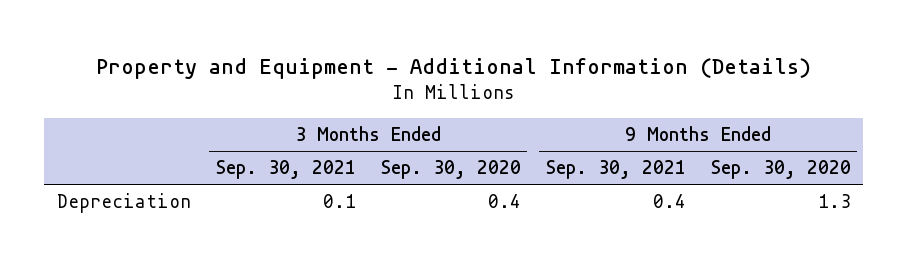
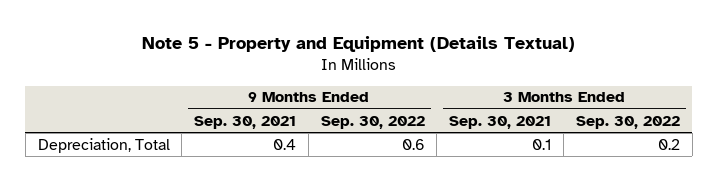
[95,57,811,79] Property and Equipment - Additional Information (Details) -> [141,36,575,53] Note 5 - Property and Equipment (Details Textual)
[380,160,521,180] Sep. 30, 2020 -> none
[710,160,851,180] Sep. 30, 2020 -> none
none -> [320,115,425,129] Sep. 30, 2022
none -> [575,115,680,129] Sep. 30, 2022
[56,193,191,214] Depreciation -> [37,137,170,153] Depreciation, Total

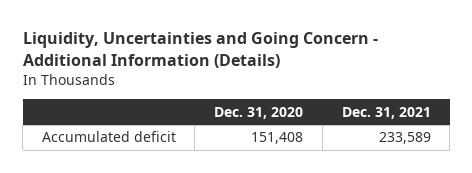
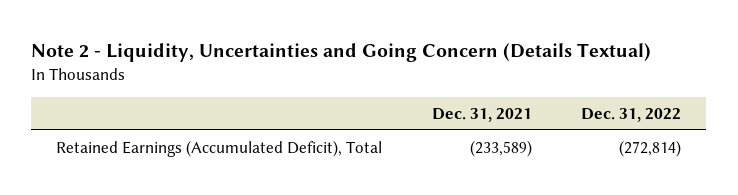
[22,32,378,69] Liquidity, Uncertainties and Going Concern - Additional Information (Details) -> [31,43,652,63] Note 2 - Liquidity, Uncertainties and Going Concern (Details Textual)
[214,106,304,119] Dec. 31, 2020 -> none
none -> [581,107,682,122] Dec. 31, 2022
[41,131,176,143] Accumulated deficit -> [56,140,383,158] Retained Earnings (Accumulated Deficit), Total
[378,132,431,145] 233,589 -> [469,140,532,158] (233,589)

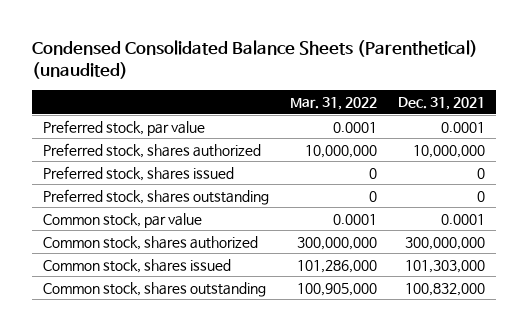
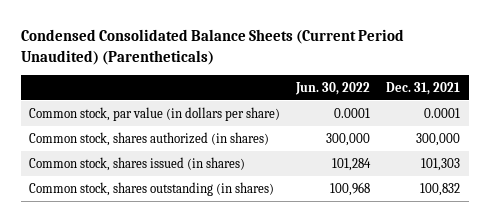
[31,40,478,80] Condensed Consolidated Balance Sheets (Parenthetical) (unaudited) -> [20,29,404,65] Condensed Consolidated Balance Sheets (Current Period Unaudited) (Parentheticals)
[289,97,377,111] Mar. 31, 2022 -> none
none -> [295,81,371,95] Jun. 30, 2022
[42,119,205,136] Preferred stock, par value -> none
[42,142,261,158] Preferred stock, shares authorized -> none
[42,165,234,181] Preferred stock, shares issued -> none
[42,188,269,205] Preferred stock, shares outstanding -> none
[42,212,202,228] Common stock, par value -> [28,107,280,122] Common stock, par value (in dollars per share)
[42,235,258,250] Common stock, shares authorized -> [28,132,269,147] Common stock, shares authorized (in shares)
[405,236,486,250] 300,000,000 -> [416,133,461,147] 300,000
[42,258,231,273] Common stock, shares issued -> [28,157,245,172] Common stock, shares issued (in shares)
[405,259,486,273] 101,303,000 -> [421,158,461,172] 101,303
[42,281,266,297] Common stock, shares outstanding -> [28,182,274,197] Common stock, shares outstanding (in shares)
[405,282,486,296] 100,832,000 -> [420,183,461,197] 100,832

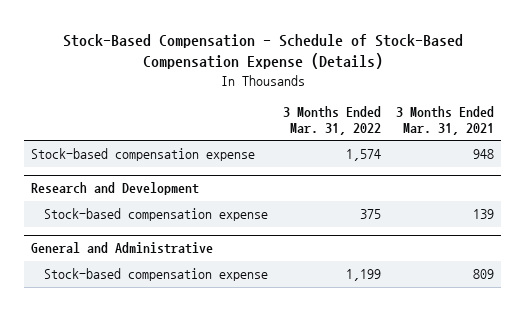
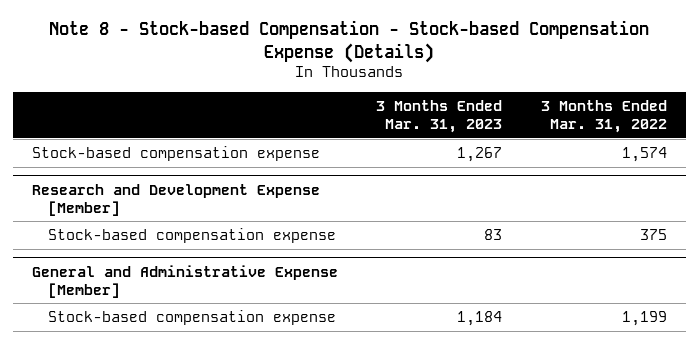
[62,34,463,70] Stock-Based Compensation - Schedule of Stock-Based Compensation Expense (Details) -> [49,20,650,63] Note 8 - Stock-based Compensation - Stock-based Compensation Expense (Details)
[395,105,494,135] 3 Months Ended Mar. 31, 2021 -> none
none -> [376,100,503,133] 3 Months Ended Mar. 31, 2023
[31,182,200,196] Research and Development -> [31,183,320,216] Research and Development Expense [Member]
[31,242,214,255] General and Administrative -> [31,264,338,298] General and Administrative Expense [Member]

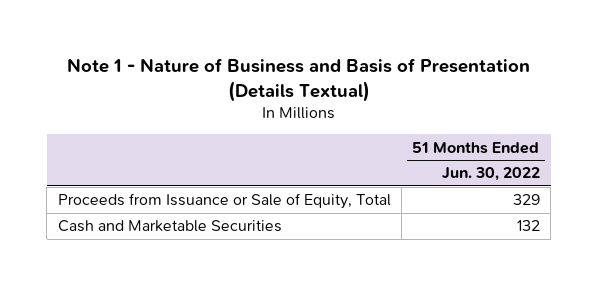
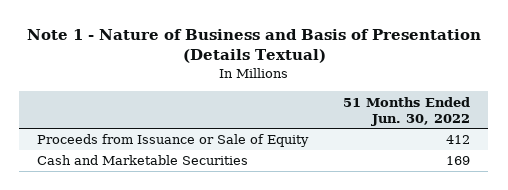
[57,193,391,210] Proceeds from Issuance or Sale of Equity, Total -> [37,134,310,148] Proceeds from Issuance or Sale of Equity
[512,194,540,206] 329 -> [446,135,471,145] 412
[516,220,540,232] 132 -> [446,156,471,166] 169

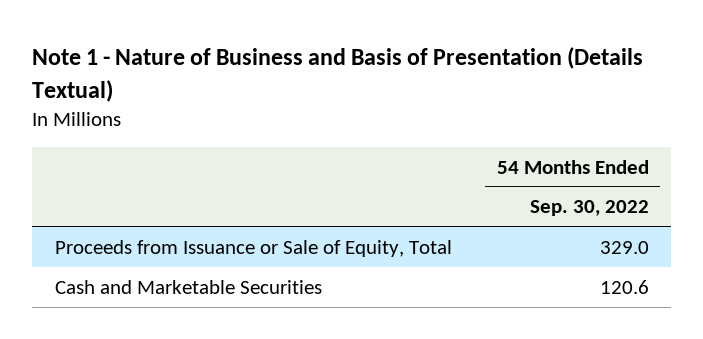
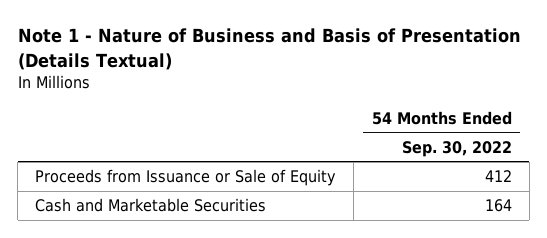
[54,239,452,257] Proceeds from Issuance or Sale of Equity, Total -> [35,169,337,187] Proceeds from Issuance or Sale of Equity
[599,240,649,254] 329.0 -> [484,170,512,183] 412
[599,279,649,294] 120.6 -> [484,199,512,213] 164

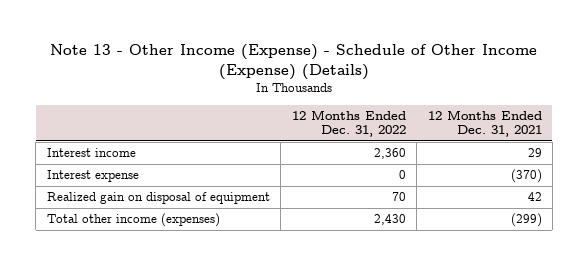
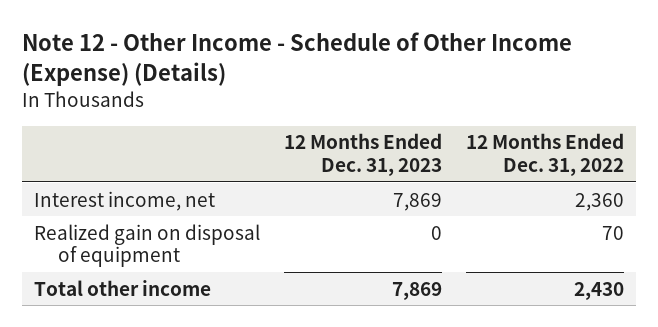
[50,44,538,81] Note 13 - Other Income (Expense) - Schedule of Other Income (Expense) (Details) -> [21,32,572,86] Note 12 - Other Income - Schedule of Other Income (Expense) (Details)
[427,109,542,138] 12 Months Ended Dec. 31, 2021 -> none
none -> [283,133,442,176] 12 Months Ended Dec. 31, 2023
[46,170,139,183] Interest expense -> none
[46,148,136,158] Interest income -> [33,190,215,211] Interest income, net
[46,213,220,228] Total other income (expenses) -> [33,279,211,296] Total other income

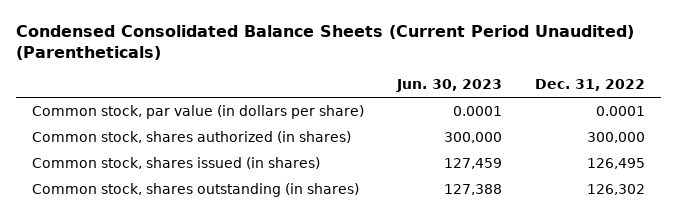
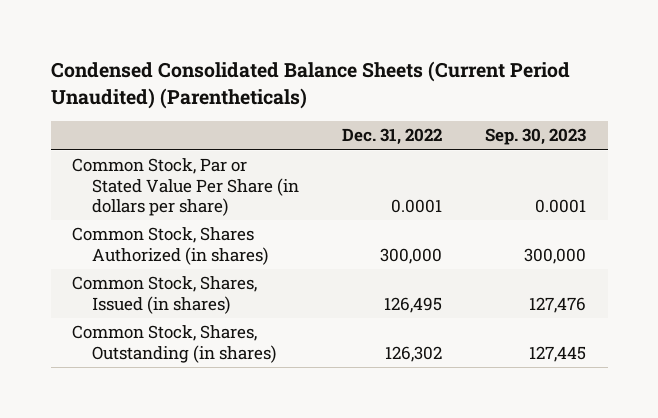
[395,79,502,93] Jun. 30, 2023 -> none
none -> [485,128,587,146] Sep. 30, 2023
[32,104,365,119] Common stock, par value (in dollars per share) -> [72,158,300,216] Common Stock, Par or Stated Value Per Share (in dollars per share)
[32,130,352,143] Common stock, shares authorized (in shares) -> [72,227,269,265] Common Stock, Shares Authorized (in shares)
[32,156,321,169] Common stock, shares issued (in shares) -> [72,276,258,314] Common Stock, Shares, Issued (in shares)
[32,182,360,197] Common stock, shares outstanding (in shares) -> [72,325,277,363] Common Stock, Shares, Outstanding (in shares)

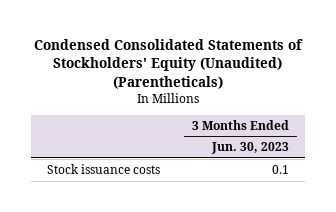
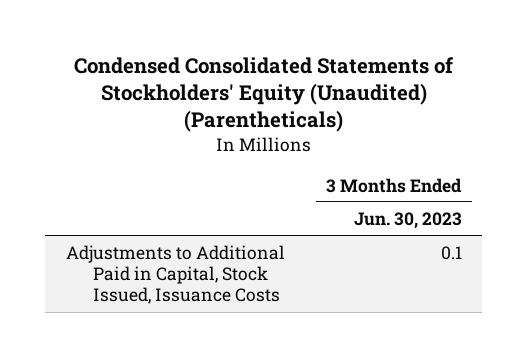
[47,164,161,175] Stock issuance costs -> [66,244,286,305] Adjustments to Additional Paid in Capital, Stock Issued, Issuance Costs

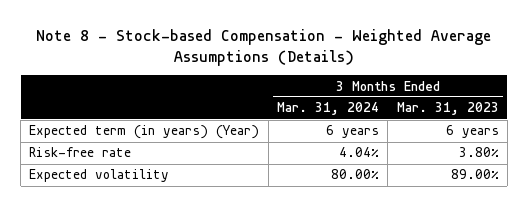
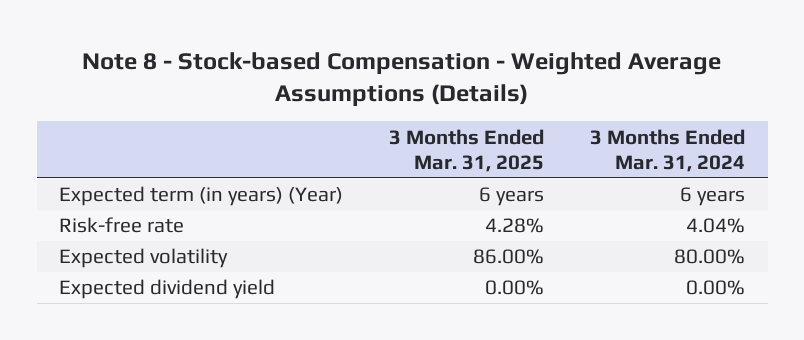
[396,102,499,116] Mar. 31, 2023 -> none
none -> [389,128,545,173] 3 Months Ended Mar. 31, 2025
none -> [59,279,276,300] Expected dividend yield

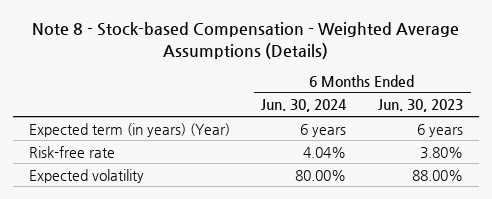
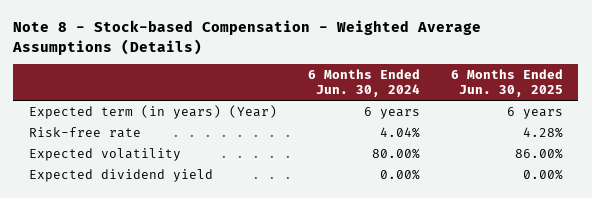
[377,99,463,113] Jun. 30, 2023 -> none
none -> [450,68,563,98] 6 Months Ended Jun. 30, 2025
none -> [28,168,213,182] Expected dividend yield

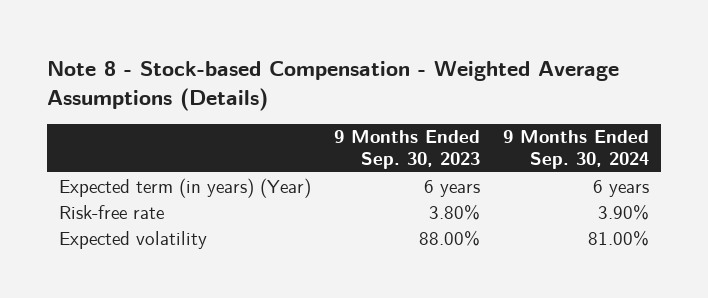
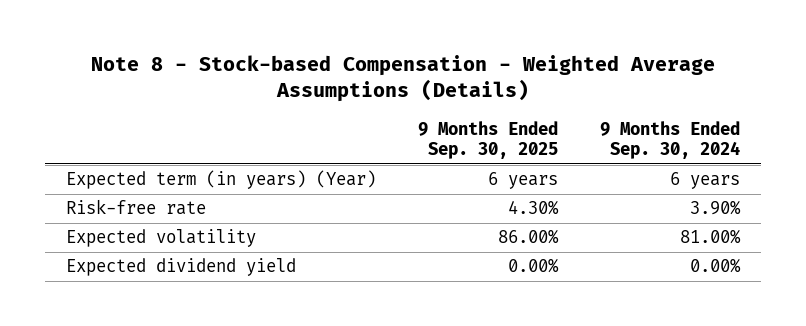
[334,130,481,170] 9 Months Ended Sep. 30, 2023 -> none
none -> [418,120,559,160] 9 Months Ended Sep. 30, 2025
none -> [65,258,296,277] Expected dividend yield

